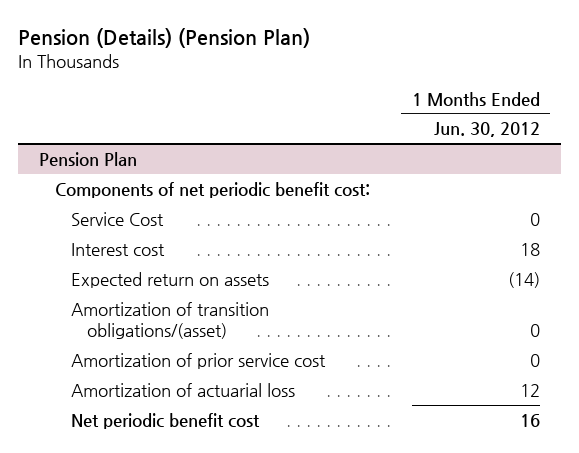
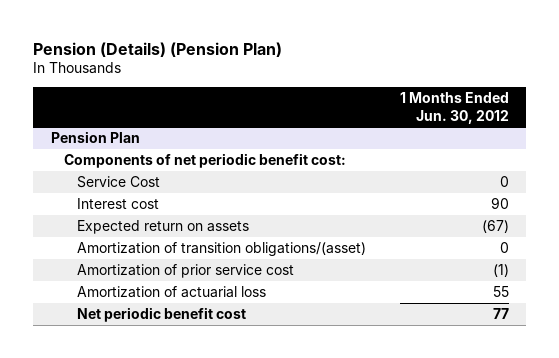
[519,242,540,256] 18 -> [490,196,509,209] 90
[507,271,540,288] (14) -> [481,219,509,233] (67)
[529,353,540,367] 0 -> [492,263,509,277] (1)
[519,383,540,397] 12 -> [492,285,509,297] 55
[519,413,540,427] 16 -> [492,307,509,319] 77

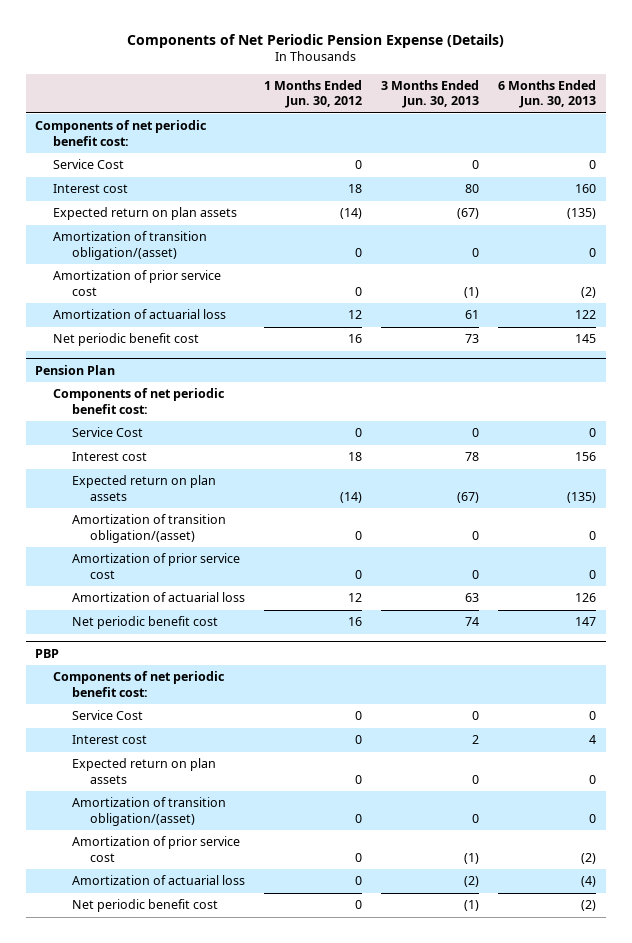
[33,41,283,57] Pension (Details) (Pension Plan) -> [126,33,504,48] Components of Net Periodic Pension Expense (Details)
none -> [381,79,480,109] 3 Months Ended Jun. 30, 2013
none -> [498,79,597,109] 6 Months Ended Jun. 30, 2013
none -> [35,120,208,146] Components of net periodic benefit cost:
none -> [53,159,125,170] Service Cost
none -> [53,184,129,194] Interest cost
none -> [53,207,238,221] Expected return on plan assets
none -> [53,231,208,260] Amortization of transition obligation/(asset)
none -> [53,270,222,296] Amortization of prior service cost
none -> [53,309,227,320] Amortization of actuarial loss
none -> [53,333,200,347] Net periodic benefit cost
[490,196,509,209] 90 -> [347,452,362,462] 18
[76,219,249,234] Expected return on assets -> [71,475,216,501] Expected return on plan assets
[481,219,509,233] (67) -> [339,491,362,503] (14)
[76,241,366,256] Amortization of transition obligations/(asset) -> [71,514,226,543] Amortization of transition obligation/(asset)
[492,263,509,277] (1) -> [354,569,362,579] 0
[492,285,509,297] 55 -> [347,593,362,603] 12
[492,307,509,319] 77 -> [347,617,362,627] 16
none -> [35,648,60,658] PBP
none -> [53,671,226,697] Components of net periodic benefit cost:
none -> [71,710,143,721] Service Cost
none -> [71,735,147,745] Interest cost
none -> [71,758,216,784] Expected return on plan assets
none -> [71,797,226,826] Amortization of transition obligation/(asset)
none -> [71,836,240,862] Amortization of prior service cost
none -> [71,875,245,886] Amortization of actuarial loss
none -> [71,899,218,913] Net periodic benefit cost

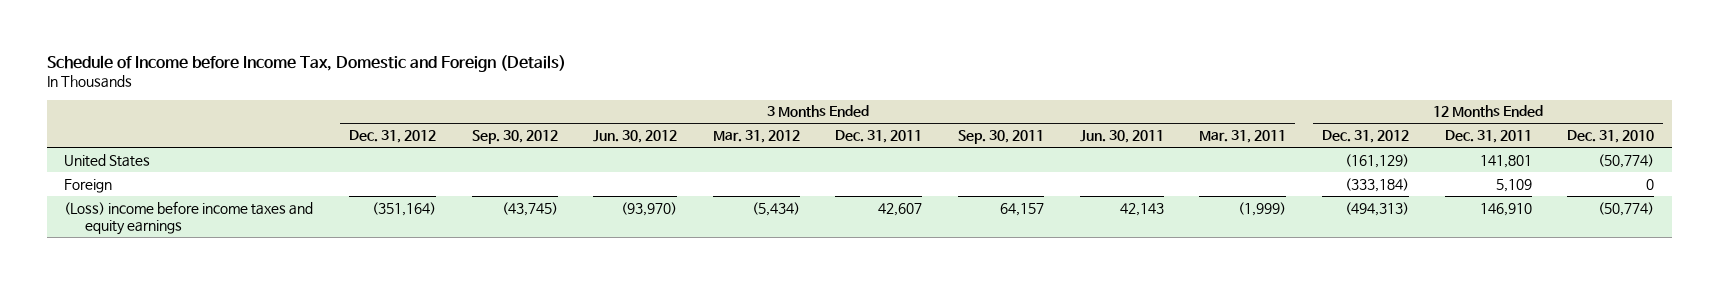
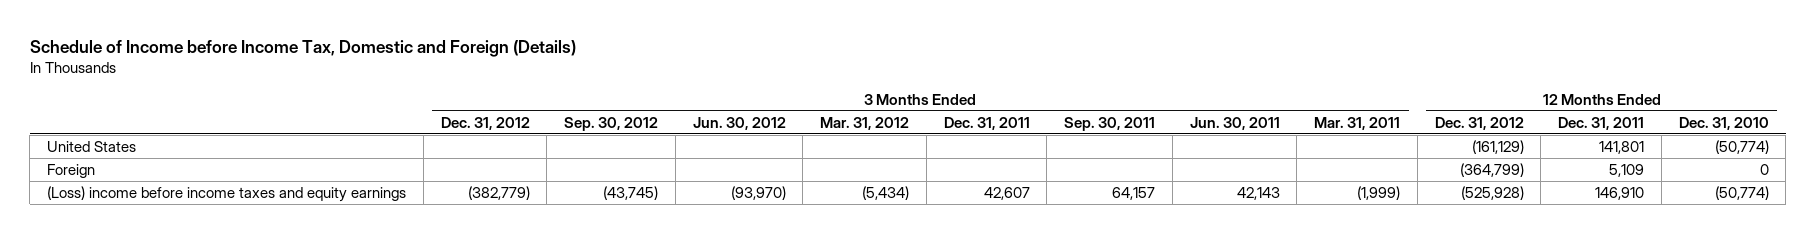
[1344,177,1409,192] (333,184) -> [1459,162,1524,177] (364,799)
[371,201,436,216] (351,164) -> [467,185,530,200] (382,779)
[1344,201,1409,216] (494,313) -> [1460,185,1524,200] (525,928)

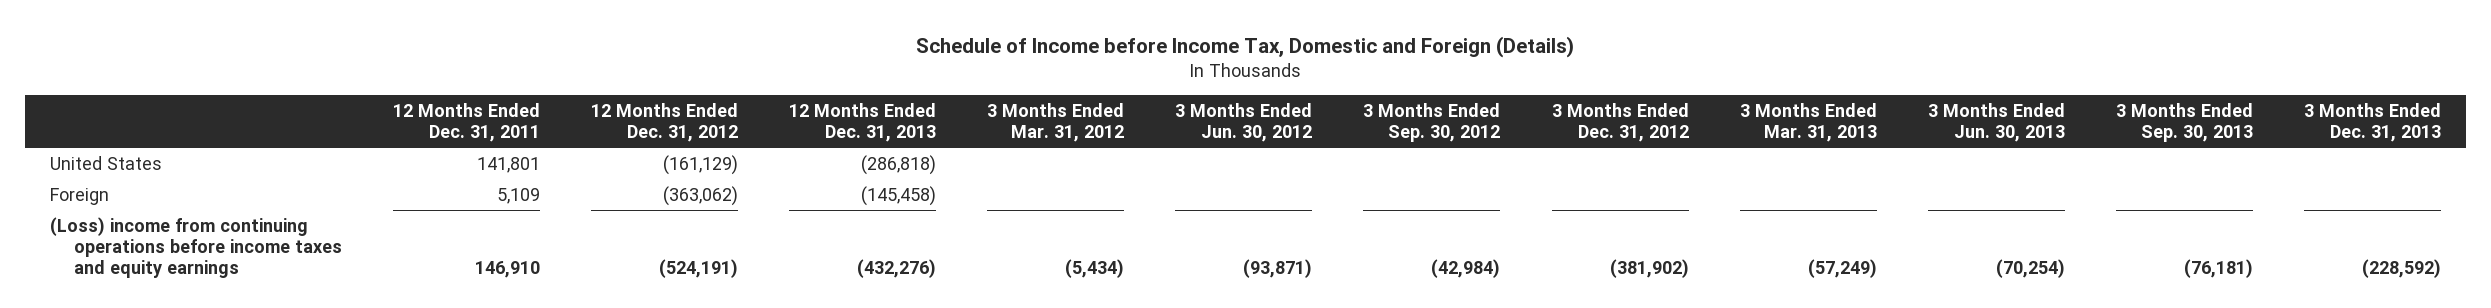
[943,116,1030,130] Dec. 31, 2011 -> none
[1064,116,1156,131] Sep. 30, 2011 -> none
[1189,116,1280,130] Jun. 30, 2011 -> none
[1314,116,1401,130] Mar. 31, 2011 -> none
[1678,116,1769,130] Dec. 31, 2010 -> none
none -> [789,102,937,143] 12 Months Ended Dec. 31, 2013
none -> [1739,102,1877,143] 3 Months Ended Mar. 31, 2013
none -> [1927,102,2065,143] 3 Months Ended Jun. 30, 2013
none -> [2115,102,2253,143] 3 Months Ended Sep. 30, 2013
none -> [2303,102,2441,143] 3 Months Ended Dec. 31, 2013
[1459,162,1524,177] (364,799) -> [663,185,739,206] (363,062)
[47,185,407,202] (Loss) income before income taxes and equity earnings -> [50,216,343,279] (Loss) income from continuing operations before income taxes and equity earnings
[467,185,530,200] (382,779) -> [1609,259,1689,279] (381,902)
[603,185,659,200] (43,745) -> [1431,259,1501,279] (42,984)
[730,185,786,200] (93,970) -> [1243,259,1313,279] (93,871)
[1460,185,1524,200] (525,928) -> [659,259,739,279] (524,191)

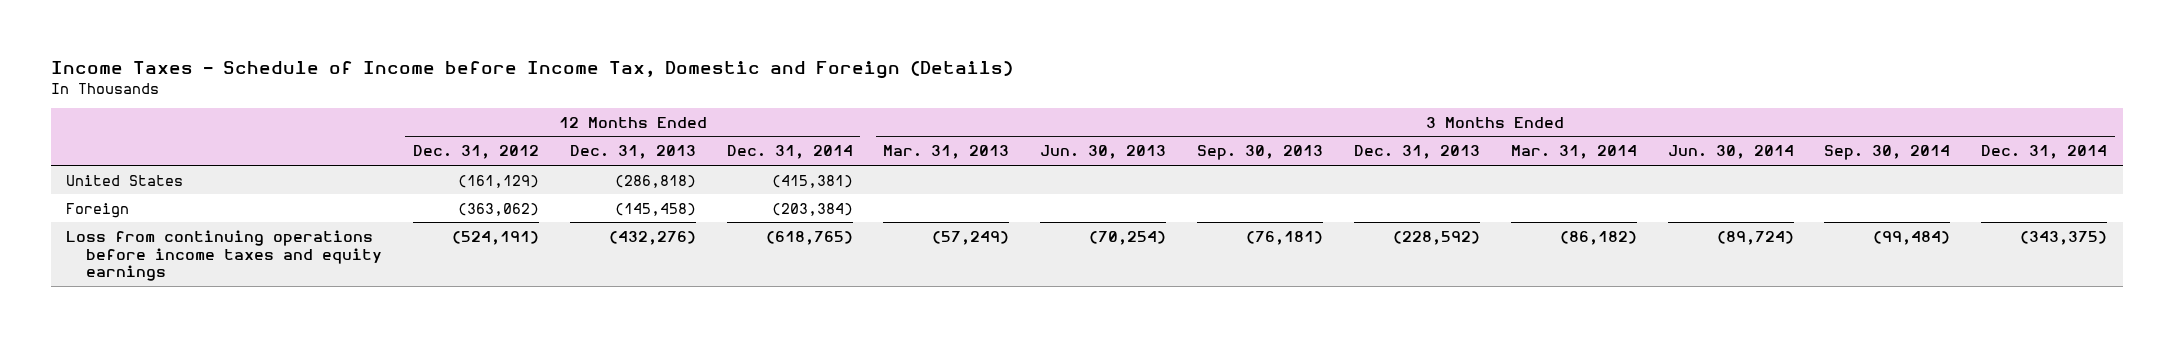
[916,35,1575,58] Schedule of Income before Income Tax, Domestic and Foreign (Details) -> [50,60,1013,79] Income Taxes - Schedule of Income before Income Tax, Domestic and Foreign (Details)
[393,102,541,143] 12 Months Ended Dec. 31, 2011 -> none
[987,102,1125,143] 3 Months Ended Mar. 31, 2012 -> none
[1175,102,1313,143] 3 Months Ended Jun. 30, 2012 -> none
[1363,102,1501,143] 3 Months Ended Sep. 30, 2012 -> none
[1551,102,1689,143] 3 Months Ended Dec. 31, 2012 -> none
none -> [726,145,853,160] Dec. 31, 2014
none -> [1510,145,1637,160] Mar. 31, 2014
none -> [1667,145,1794,160] Jun. 30, 2014
none -> [1824,145,1951,161] Sep. 30, 2014
none -> [1981,145,2108,160] Dec. 31, 2014
[50,216,343,279] (Loss) income from continuing operations before income taxes and equity earnings -> [66,229,383,282] Loss from continuing operations before income taxes and equity earnings

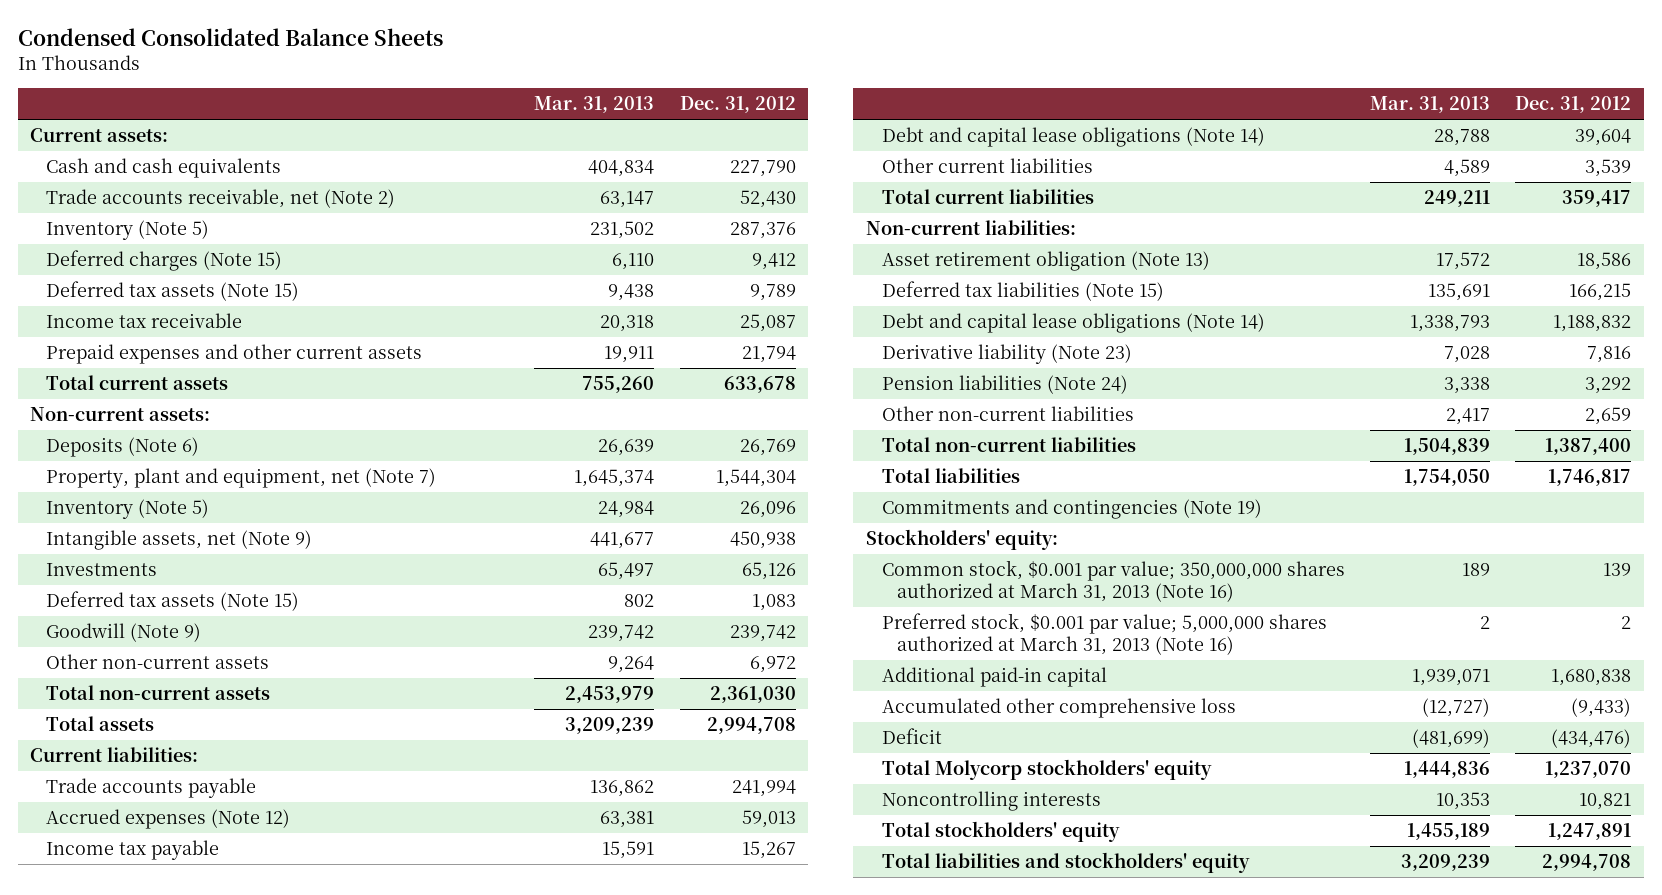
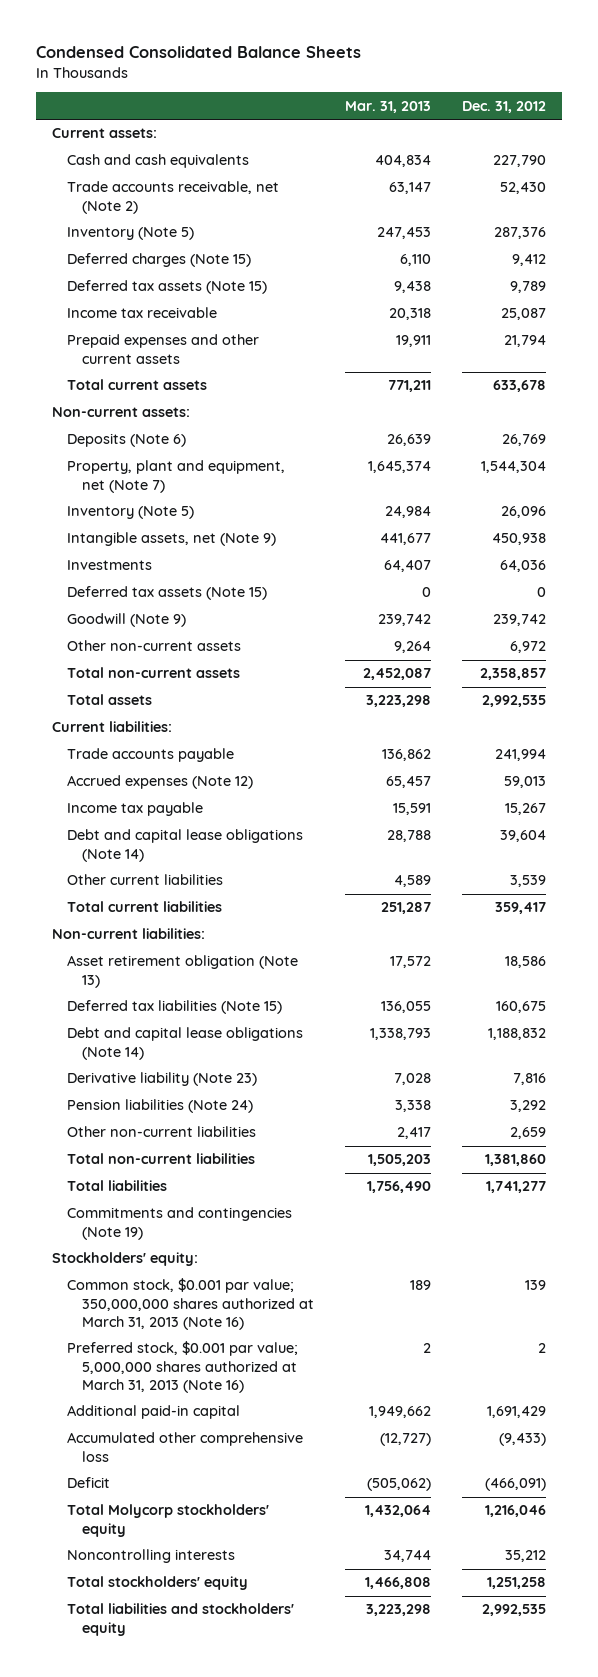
[590,221,655,240] 231,502 -> [377,227,432,240] 247,453
[582,376,655,394] 755,260 -> [388,380,432,393] 771,211
[598,562,655,581] 65,497 -> [384,560,432,573] 64,407
[741,562,796,581] 65,126 -> [500,560,547,573] 64,036
[624,594,655,608] 802 -> [422,587,432,598] 0
[751,594,796,612] 1,083 -> [537,587,547,598] 0
[565,686,655,704] 2,453,979 -> [363,668,432,681] 2,452,087
[709,686,796,704] 2,361,030 -> [480,668,547,681] 2,358,857
[565,717,655,735] 3,209,239 -> [366,695,432,708] 3,223,298
[706,717,796,735] 2,994,708 -> [482,695,547,708] 2,992,535
[600,811,655,829] 63,381 -> [386,776,432,789] 65,457
[1423,190,1490,208] 249,211 -> [381,902,432,915] 251,287
[1427,283,1490,302] 135,691 -> [381,1001,432,1014] 136,055
[1569,283,1632,302] 166,215 -> [496,1001,547,1014] 160,675
[1403,438,1490,456] 1,504,839 -> [368,1154,432,1167] 1,505,203
[1545,438,1632,456] 1,387,400 -> [485,1154,547,1167] 1,381,860
[1403,469,1490,487] 1,754,050 -> [367,1181,432,1194] 1,756,490
[1548,469,1632,487] 1,746,817 -> [486,1181,547,1194] 1,741,277
[1411,669,1490,687] 1,939,071 -> [369,1406,432,1419] 1,949,662
[1551,669,1632,687] 1,680,838 -> [487,1406,547,1419] 1,691,429
[1411,729,1490,749] (481,699) -> [367,1478,432,1492] (505,062)
[1551,729,1632,749] (434,476) -> [485,1478,547,1492] (466,091)
[1403,761,1490,779] 1,444,836 -> [365,1505,432,1518] 1,432,064
[1545,761,1632,779] 1,237,070 -> [485,1505,547,1518] 1,216,046
[1435,792,1490,811] 10,353 -> [384,1550,432,1563] 34,744
[1579,793,1632,811] 10,821 -> [505,1550,547,1563] 35,212
[1406,823,1490,841] 1,455,189 -> [365,1577,432,1590] 1,466,808
[1548,823,1632,841] 1,247,891 -> [487,1577,547,1590] 1,251,258
[1400,854,1490,872] 3,209,239 -> [366,1604,432,1617] 3,223,298
[1542,854,1632,872] 2,994,708 -> [482,1604,547,1617] 2,992,535

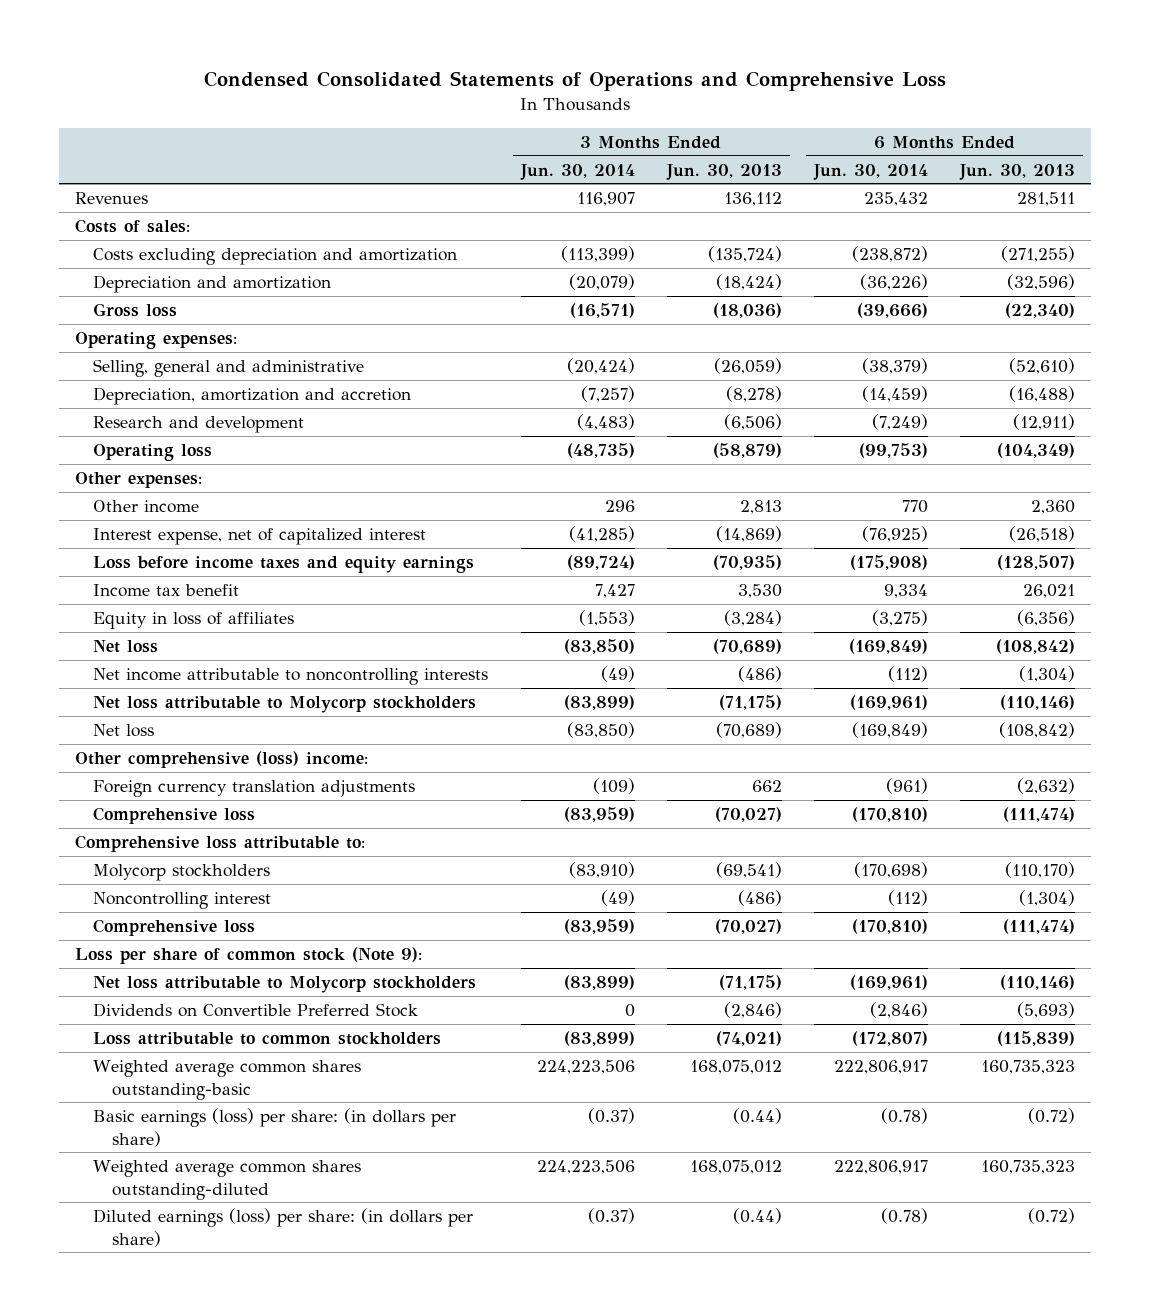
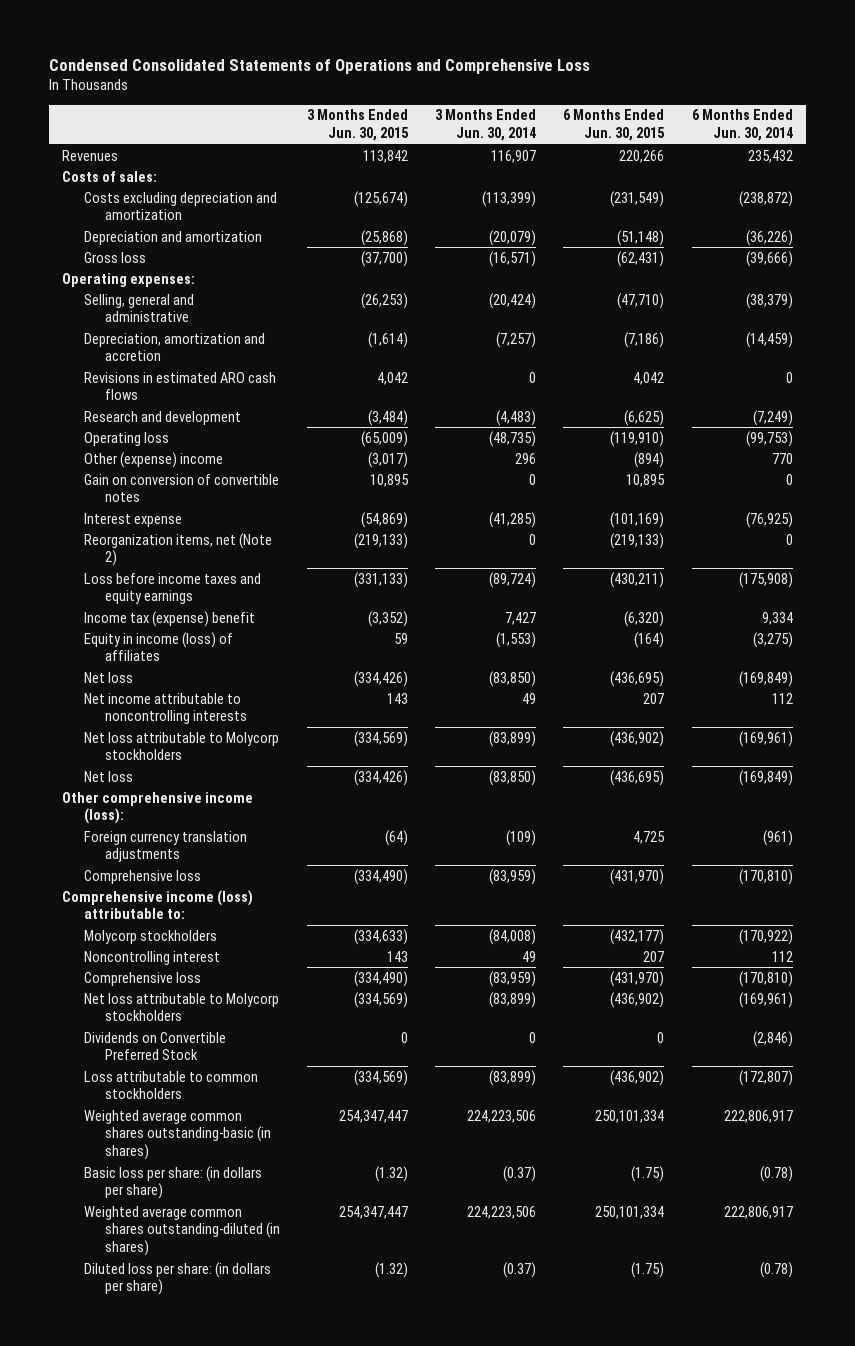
[665,163,782,180] Jun. 30, 2013 -> none
[959,163,1076,180] Jun. 30, 2013 -> none
none -> [307,109,410,142] 3 Months Ended Jun. 30, 2015
none -> [563,109,666,142] 6 Months Ended Jun. 30, 2015
none -> [83,371,276,401] Revisions in estimated ARO cash flows
[75,471,203,488] Other expenses: -> none
[93,499,200,513] Other income -> [83,451,223,468] Other (expense) income
none -> [83,473,279,503] Gain on conversion of convertible notes
[93,527,427,545] Interest expense, net of capitalized interest -> [83,512,182,527] Interest expense
none -> [83,532,272,567] Reorganization items, net (Note 2)
[93,583,240,597] Income tax benefit -> [83,610,255,627] Income tax (expense) benefit
[93,611,295,629] Equity in loss of affiliates -> [83,631,233,662] Equity in income (loss) of affiliates
[600,665,635,682] (49) -> [522,692,537,704] 49
[888,665,929,682] (112) -> [771,692,793,704] 112
[75,750,369,768] Other comprehensive (loss) income: -> [62,791,254,825] Other comprehensive income (loss):
[75,834,366,852] Comprehensive loss attributable to: -> [62,889,254,920] Comprehensive income (loss) attributable to:
[568,861,635,878] (83,910) -> [489,928,537,945] (84,008)
[854,861,929,878] (170,698) -> [738,928,793,945] (170,922)
[600,889,635,906] (49) -> [522,950,537,962] 49
[888,889,929,906] (112) -> [771,950,793,962] 112
[75,946,423,964] Loss per share of common stock (Note 9): -> none
[93,1059,362,1100] Weighted average common shares outstanding-basic -> [83,1109,272,1161] Weighted average common shares outstanding-basic (in shares)
[93,1107,457,1147] Basic earnings (loss) per share: (in dollars per share) -> [83,1165,262,1200] Basic loss per share: (in dollars per share)
[93,1159,362,1200] Weighted average common shares outstanding-diluted -> [83,1205,281,1257] Weighted average common shares outstanding-diluted (in shares)
[93,1207,474,1247] Diluted earnings (loss) per share: (in dollars per share) -> [83,1261,271,1296] Diluted loss per share: (in dollars per share)

